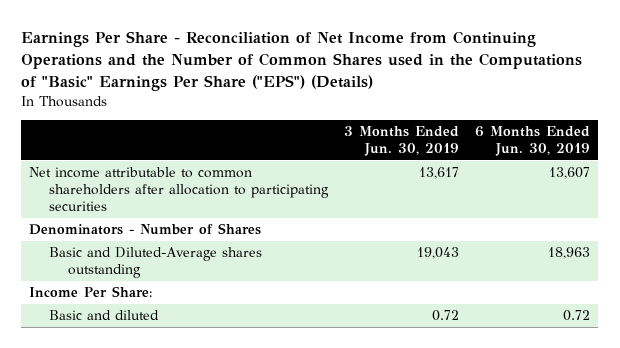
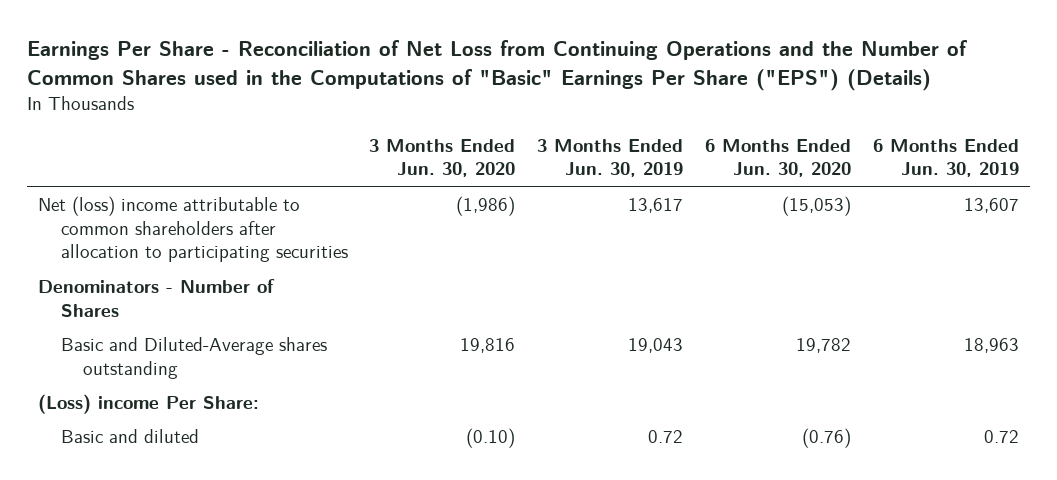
[21,31,583,91] Earnings Per Share - Reconciliation of Net Income from Continuing Operations and the Number of Common Shares used in the Computations of "Basic" Earnings Per Share ("EPS") (Details) -> [27,40,968,91] Earnings Per Share - Reconciliation of Net Loss from Continuing Operations and the Number of Common Shares used in the Computations of "Basic" Earnings Per Share ("EPS") (Details)
none -> [369,138,516,178] 3 Months Ended Jun. 30, 2020
none -> [705,138,852,178] 6 Months Ended Jun. 30, 2020
[29,167,329,212] Net income attributable to common shareholders after allocation to participating securities -> [38,195,348,263] Net (loss) income attributable to common shareholders after allocation to participating securities
[29,286,153,298] Income Per Share: -> [38,393,260,414] (Loss) income Per Share:

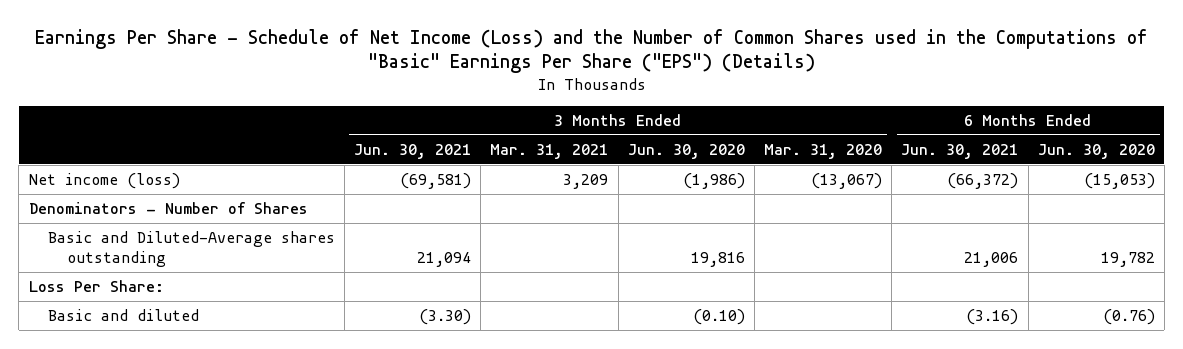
[27,40,968,91] Earnings Per Share - Reconciliation of Net Loss from Continuing Operations and the Number of Common Shares used in the Computations of "Basic" Earnings Per Share ("EPS") (Details) -> [34,28,1148,74] Earnings Per Share - Schedule of Net Income (Loss) and the Number of Common Shares used in the Computations of "Basic" Earnings Per Share ("EPS") (Details)
[537,138,684,178] 3 Months Ended Jun. 30, 2019 -> none
[872,138,1019,178] 6 Months Ended Jun. 30, 2019 -> none
none -> [354,143,472,159] Jun. 30, 2021
none -> [490,143,609,159] Mar. 31, 2021
none -> [764,143,883,159] Mar. 31, 2020
none -> [901,143,1019,159] Jun. 30, 2021
[38,195,348,263] Net (loss) income attributable to common shareholders after allocation to participating securities -> [28,172,180,189] Net income (loss)
[38,393,260,414] (Loss) income Per Share: -> [28,279,164,292] Loss Per Share:

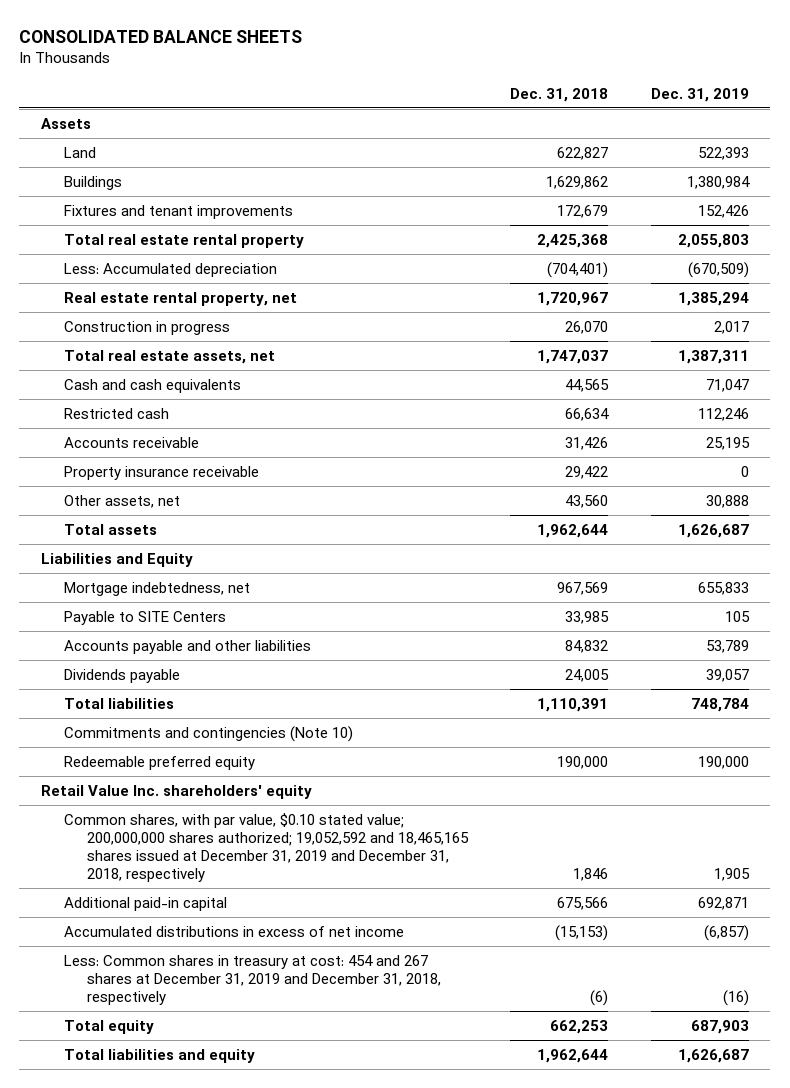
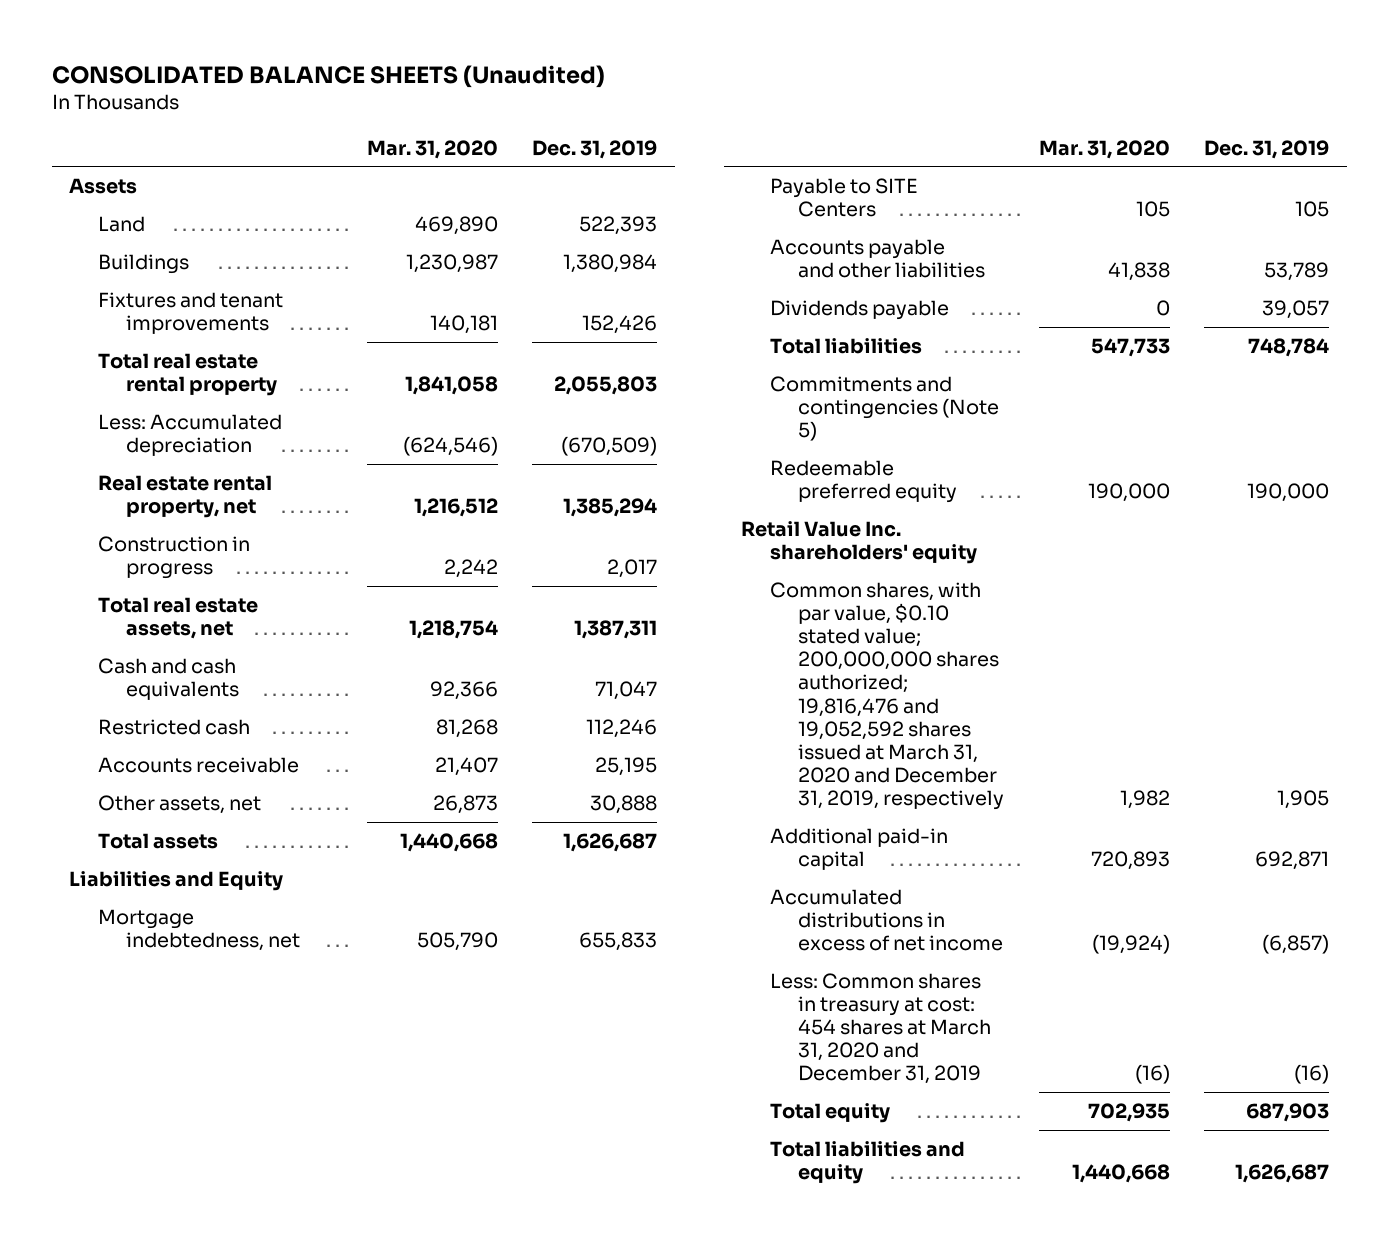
[19,29,303,43] CONSOLIDATED BALANCE SHEETS -> [52,64,606,88] CONSOLIDATED BALANCE SHEETS (Unaudited)
[510,87,609,102] Dec. 31, 2018 -> none
none -> [366,139,498,159] Mar. 31, 2020
[63,466,259,481] Property insurance receivable -> none
[63,726,353,743] Commitments and contingencies (Note 10) -> [769,375,999,442] Commitments and contingencies (Note 5)
[63,813,469,882] Common shares, with par value, $0.10 stated value; 200,000,000 shares authorized; 19,052,592 and 18,465,165 shares issued at December 31, 2019 and December 31, 2018, respectively -> [769,581,1004,811] Common shares, with par value, $0.10 stated value; 200,000,000 shares authorized; 19,816,476 and 19,052,592 shares issued at March 31, 2020 and December 31, 2019, respectively
[63,955,441,1006] Less: Common shares in treasury at cost: 454 and 267 shares at December 31, 2019 and December 31, 2018, respectively -> [769,972,991,1085] Less: Common shares in treasury at cost: 454 shares at March 31, 2020 and December 31, 2019

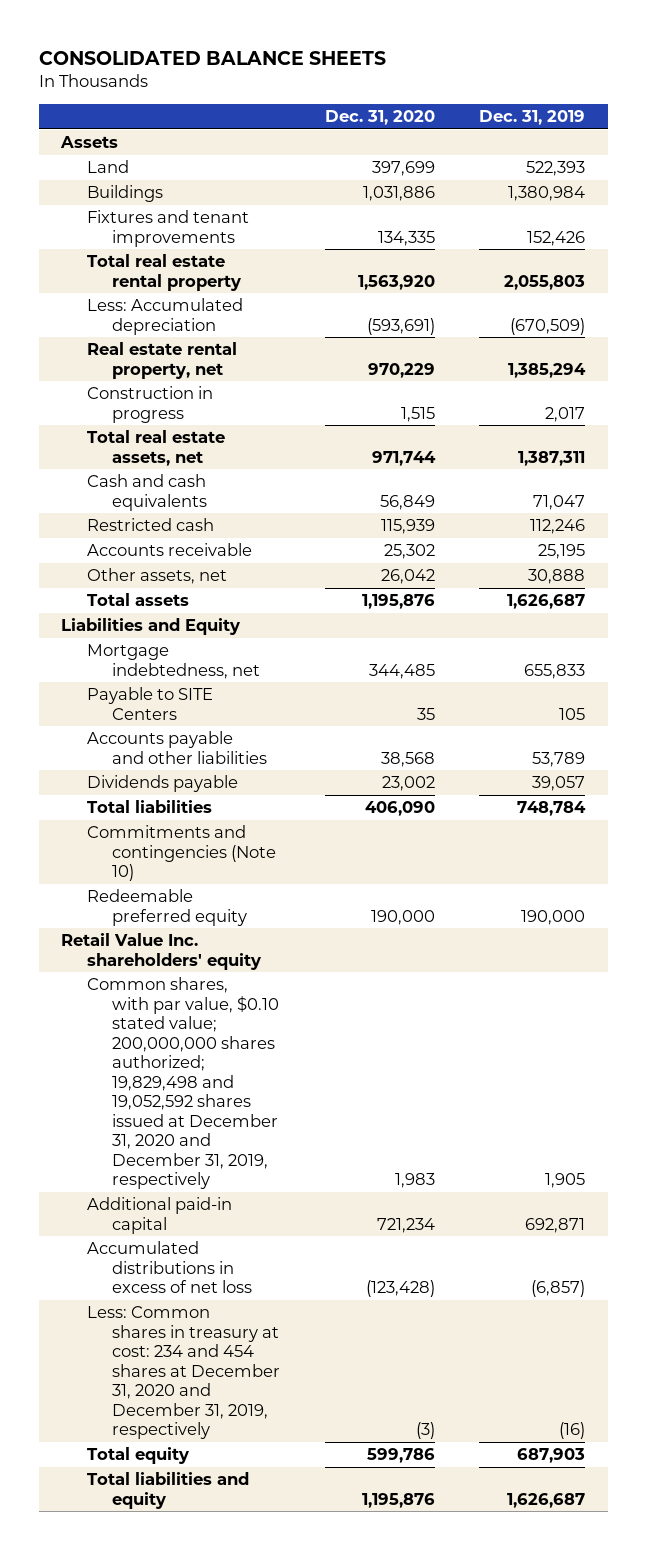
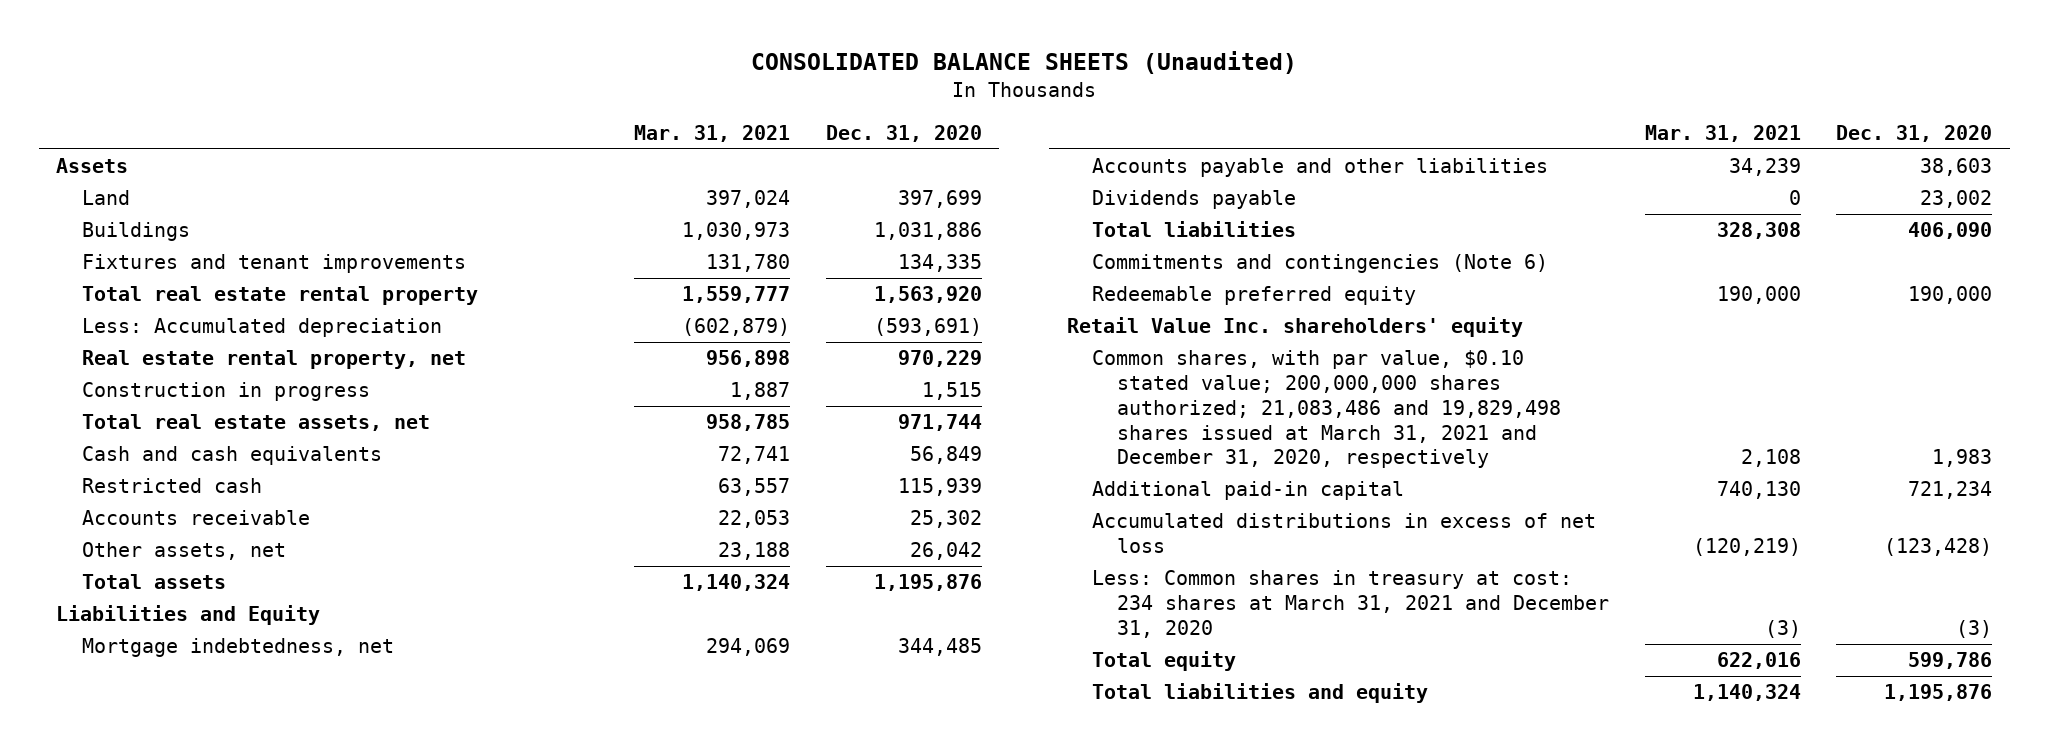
[38,50,386,65] CONSOLIDATED BALANCE SHEETS -> [751,50,1298,74] CONSOLIDATED BALANCE SHEETS (Unaudited)
[479,110,586,126] Dec. 31, 2019 -> none
none -> [634,124,791,142] Mar. 31, 2021
[86,687,213,720] Payable to SITE Centers -> none
[380,751,435,767] 38,568 -> [1920,158,1993,177] 38,603
[86,825,276,882] Commitments and contingencies (Note 10) -> [1092,254,1549,274] Commitments and contingencies (Note 6)
[86,977,279,1190] Common shares, with par value, $0.10 stated value; 200,000,000 shares authorized; 19,829,498 and 19,052,592 shares issued at December 31, 2020 and December 31, 2019, respectively -> [1092,350,1562,469] Common shares, with par value, $0.10 stated value; 200,000,000 shares authorized; 21,083,486 and 19,829,498 shares issued at March 31, 2021 and December 31, 2020, respectively
[86,1306,280,1440] Less: Common shares in treasury at cost: 234 and 454 shares at December 31, 2020 and December 31, 2019, respectively -> [1092,570,1610,638] Less: Common shares in treasury at cost: 234 shares at March 31, 2021 and December 31, 2020

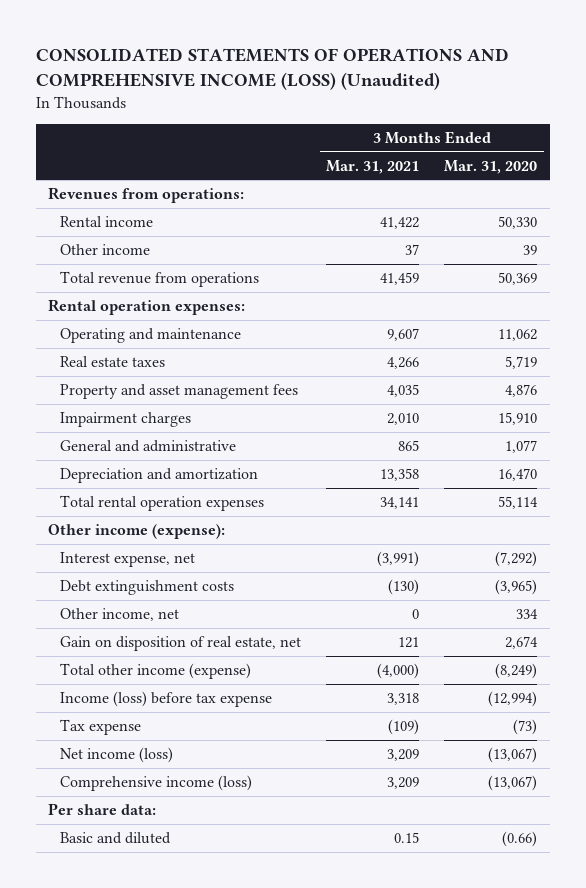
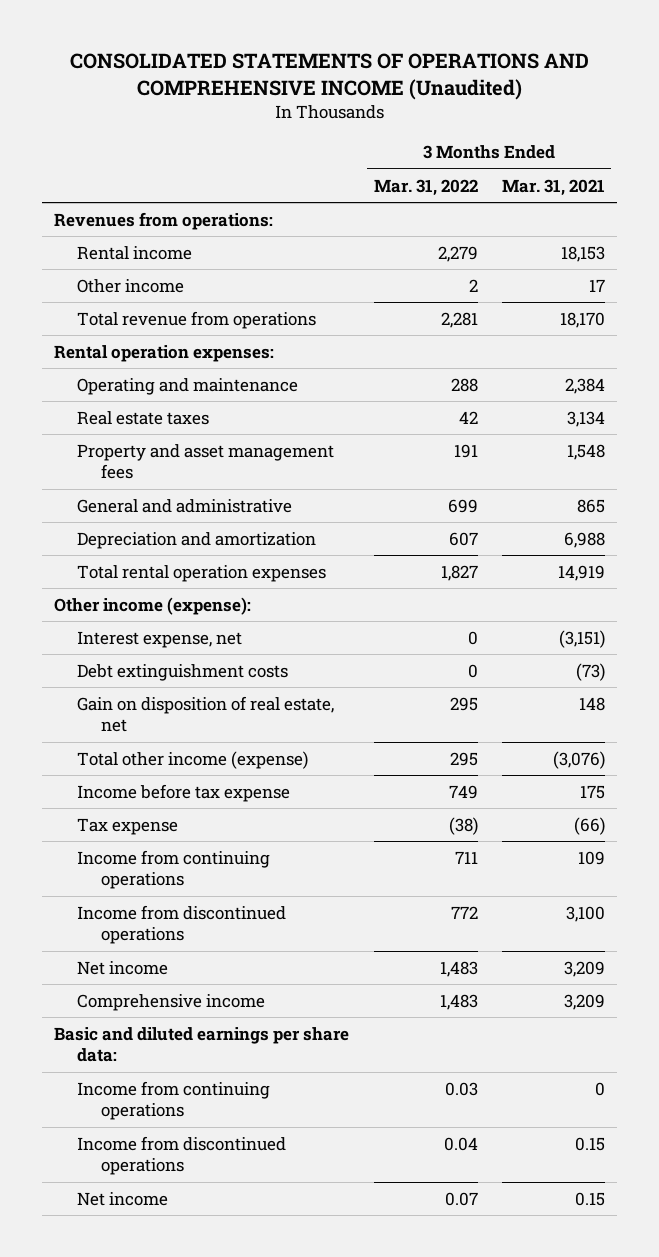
[35,47,509,90] CONSOLIDATED STATEMENTS OF OPERATIONS AND COMPREHENSIVE INCOME (LOSS) (Unaudited) -> [69,53,589,101] CONSOLIDATED STATEMENTS OF OPERATIONS AND COMPREHENSIVE INCOME (Unaudited)
[444,159,538,174] Mar. 31, 2020 -> none
none -> [373,178,478,196] Mar. 31, 2022
[380,217,420,230] 41,422 -> [561,245,606,262] 18,153
[405,244,420,256] 37 -> [589,278,606,292] 17
[380,272,420,286] 41,459 -> [560,311,606,328] 18,170
[60,412,192,428] Impairment charges -> none
[387,328,420,342] 9,607 -> [565,377,606,394] 2,384
[387,357,420,370] 4,266 -> [567,410,606,427] 3,134
[387,384,420,398] 4,035 -> [567,443,606,460] 1,548
[380,468,420,482] 13,358 -> [564,531,606,548] 6,988
[380,497,420,510] 34,141 -> [558,564,606,581] 14,919
[60,608,180,622] Other income, net -> none
[48,803,157,816] Per share data: -> none
[377,551,420,568] (3,991) -> [559,629,606,648] (3,151)
[388,579,420,596] (130) -> [576,662,606,681] (73)
[398,637,420,649] 121 -> [579,696,606,711] 148
[377,663,420,680] (4,000) -> [553,750,606,769] (3,076)
[60,691,273,708] Income (loss) before tax expense -> [77,783,291,802] Income before tax expense
[387,693,420,706] 3,318 -> [580,784,606,799] 175
[388,719,420,736] (109) -> [574,816,606,835] (66)
none -> [77,849,271,890] Income from continuing operations
none -> [77,904,287,945] Income from discontinued operations
[60,747,174,764] Net income (loss) -> [77,960,169,975] Net income
[60,775,253,792] Comprehensive income (loss) -> [77,993,266,1011] Comprehensive income
none -> [54,1026,350,1063] Basic and diluted earnings per share data:
none -> [77,1080,271,1121] Income from continuing operations
none -> [77,1135,287,1176] Income from discontinued operations
[60,832,172,845] Basic and diluted -> [77,1191,169,1206] Net income

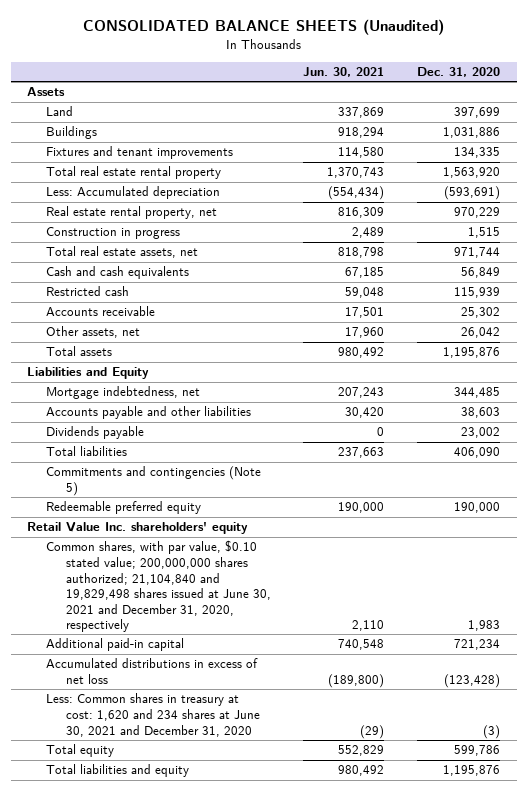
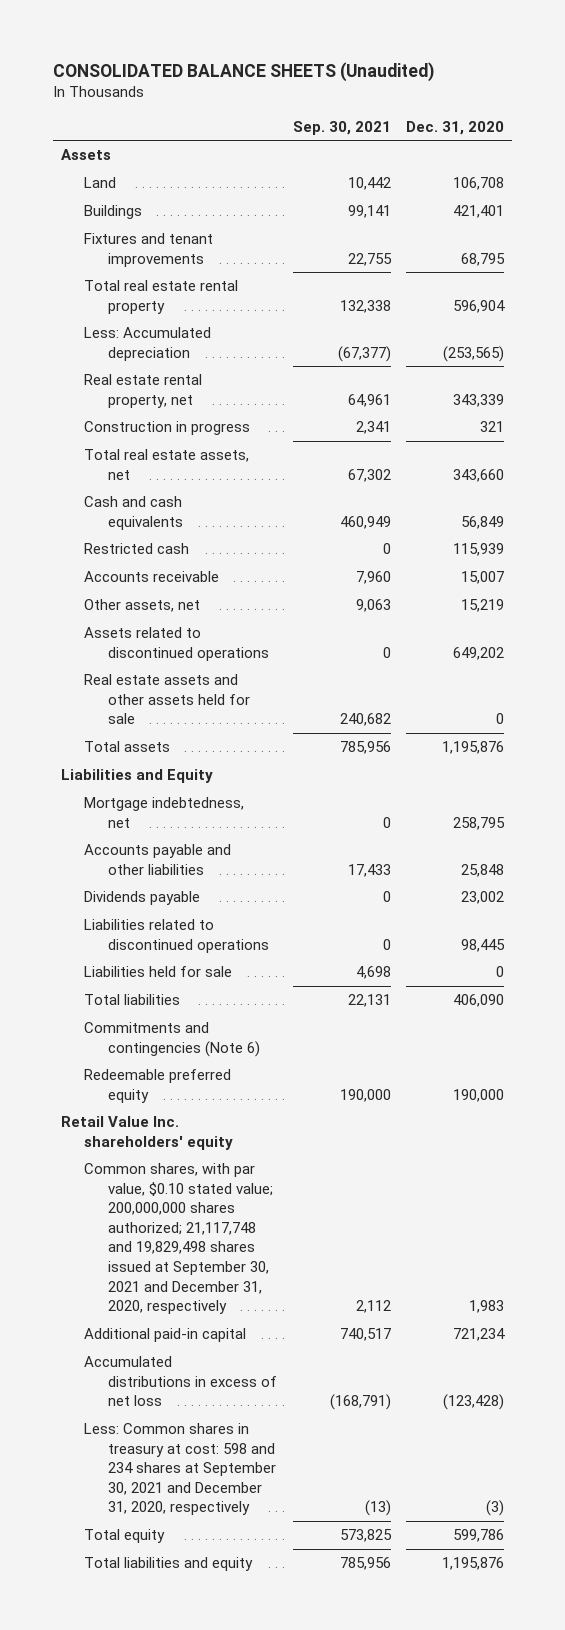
[303,67,385,78] Jun. 30, 2021 -> none
none -> [292,120,391,135] Sep. 30, 2021
[454,107,501,119] 397,699 -> [453,177,505,191] 106,708
[443,127,501,139] 1,031,886 -> [453,205,505,219] 421,401
[454,147,501,159] 134,335 -> [461,252,506,266] 68,795
[443,167,501,179] 1,563,920 -> [453,299,506,313] 596,904
[444,186,501,201] (593,691) -> [443,345,505,362] (253,565)
[454,207,501,219] 970,229 -> [453,393,505,407] 343,339
[468,227,501,239] 1,515 -> [480,421,505,433] 321
[454,247,501,259] 971,744 -> [453,468,505,482] 343,660
[461,307,501,319] 25,302 -> [461,571,505,585] 15,007
[461,327,501,339] 26,042 -> [461,599,505,613] 15,219
none -> [84,627,269,661] Assets related to discontinued operations
none -> [84,674,250,725] Real estate assets and other assets held for sale
[454,387,501,399] 344,485 -> [453,816,506,830] 258,795
[461,407,501,419] 38,603 -> [461,863,505,877] 25,848
none -> [84,919,269,953] Liabilities related to discontinued operations
none -> [84,966,233,978] Liabilities held for sale
[46,466,262,496] Commitments and contingencies (Note 5) -> [84,1022,260,1057] Commitments and contingencies (Note 6)
[46,540,271,633] Common shares, with par value, $0.10 stated value; 200,000,000 shares authorized; 21,104,840 and 19,829,498 shares issued at June 30, 2021 and December 31, 2020, respectively -> [84,1163,273,1315] Common shares, with par value, $0.10 stated value; 200,000,000 shares authorized; 21,117,748 and 19,829,498 shares issued at September 30, 2021 and December 31, 2020, respectively
[46,693,260,737] Less: Common shares in treasury at cost: 1,620 and 234 shares at June 30, 2021 and December 31, 2020 -> [84,1423,276,1516] Less: Common shares in treasury at cost: 598 and 234 shares at September 30, 2021 and December 31, 2020, respectively

